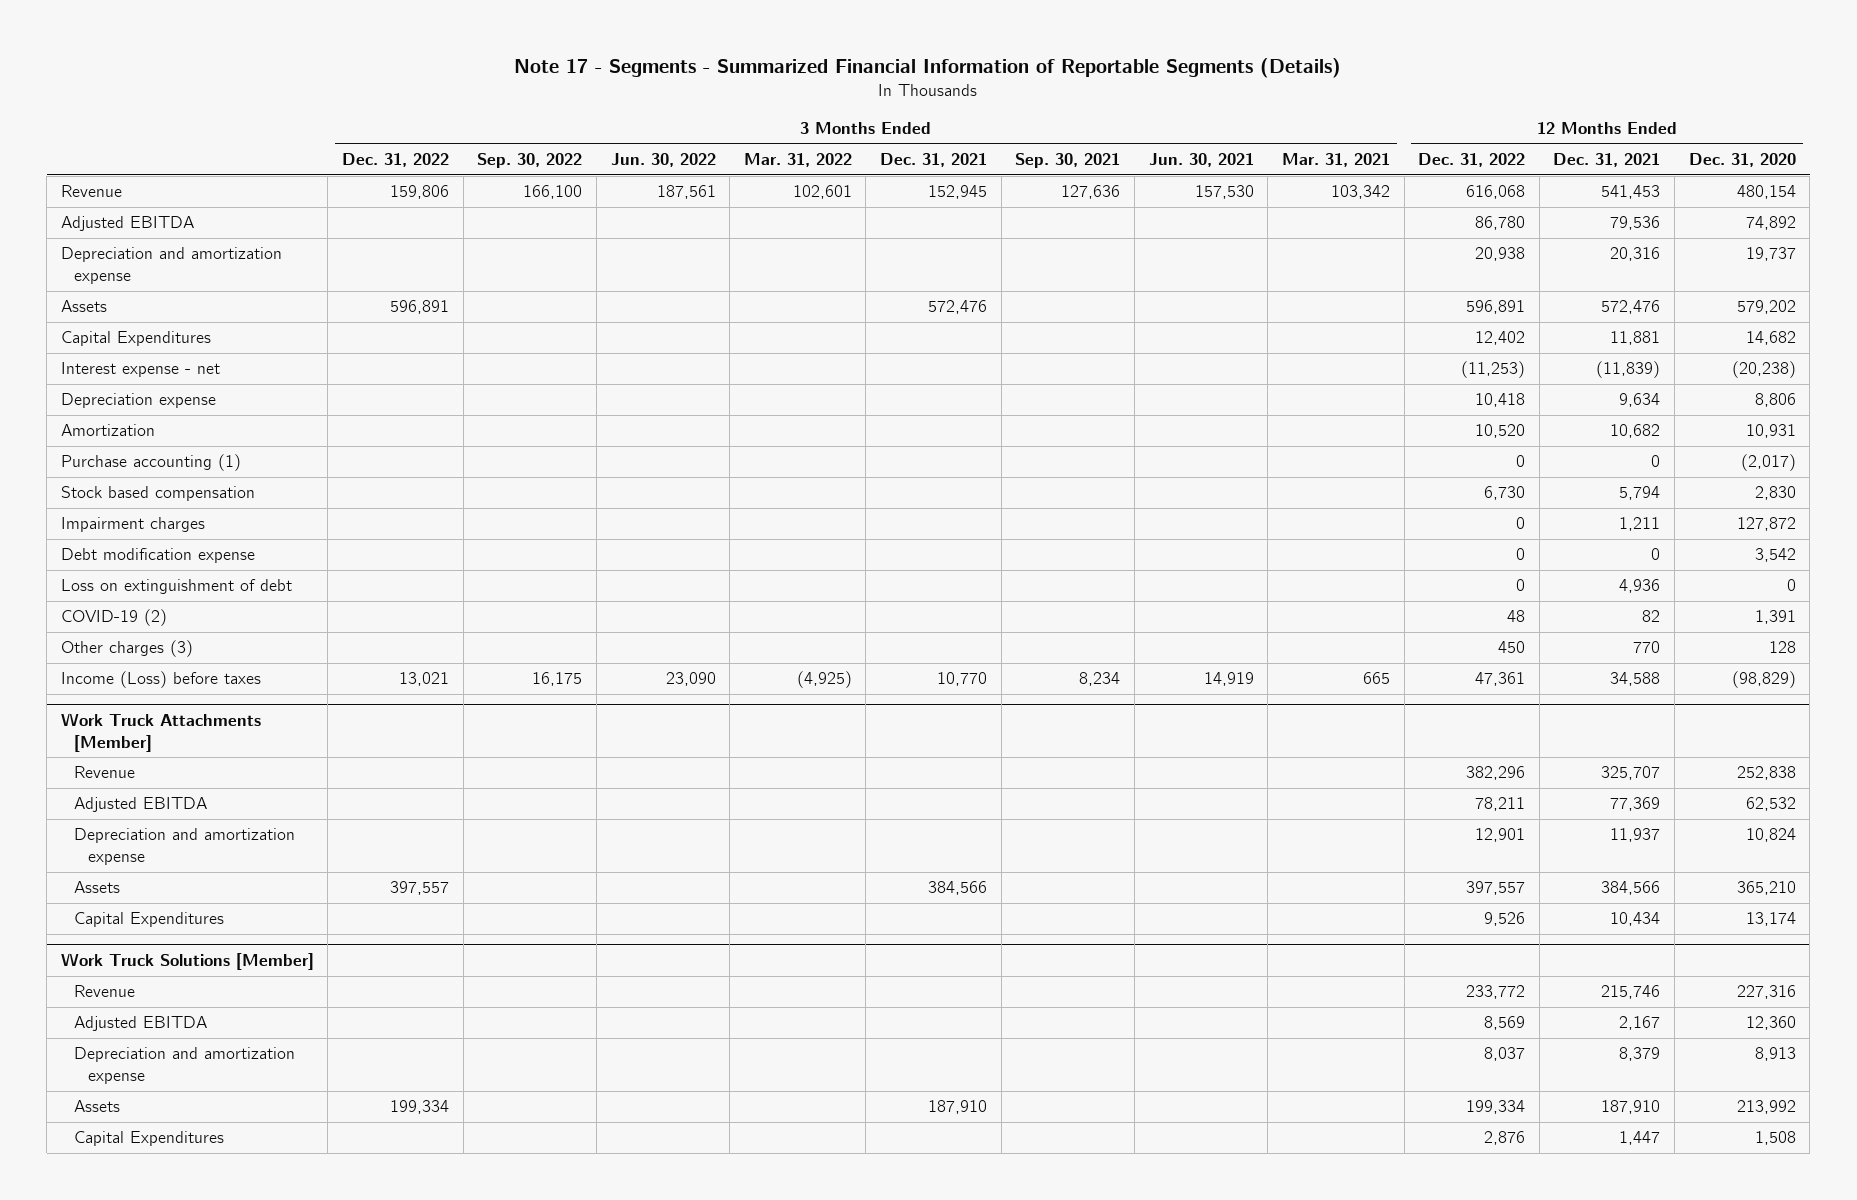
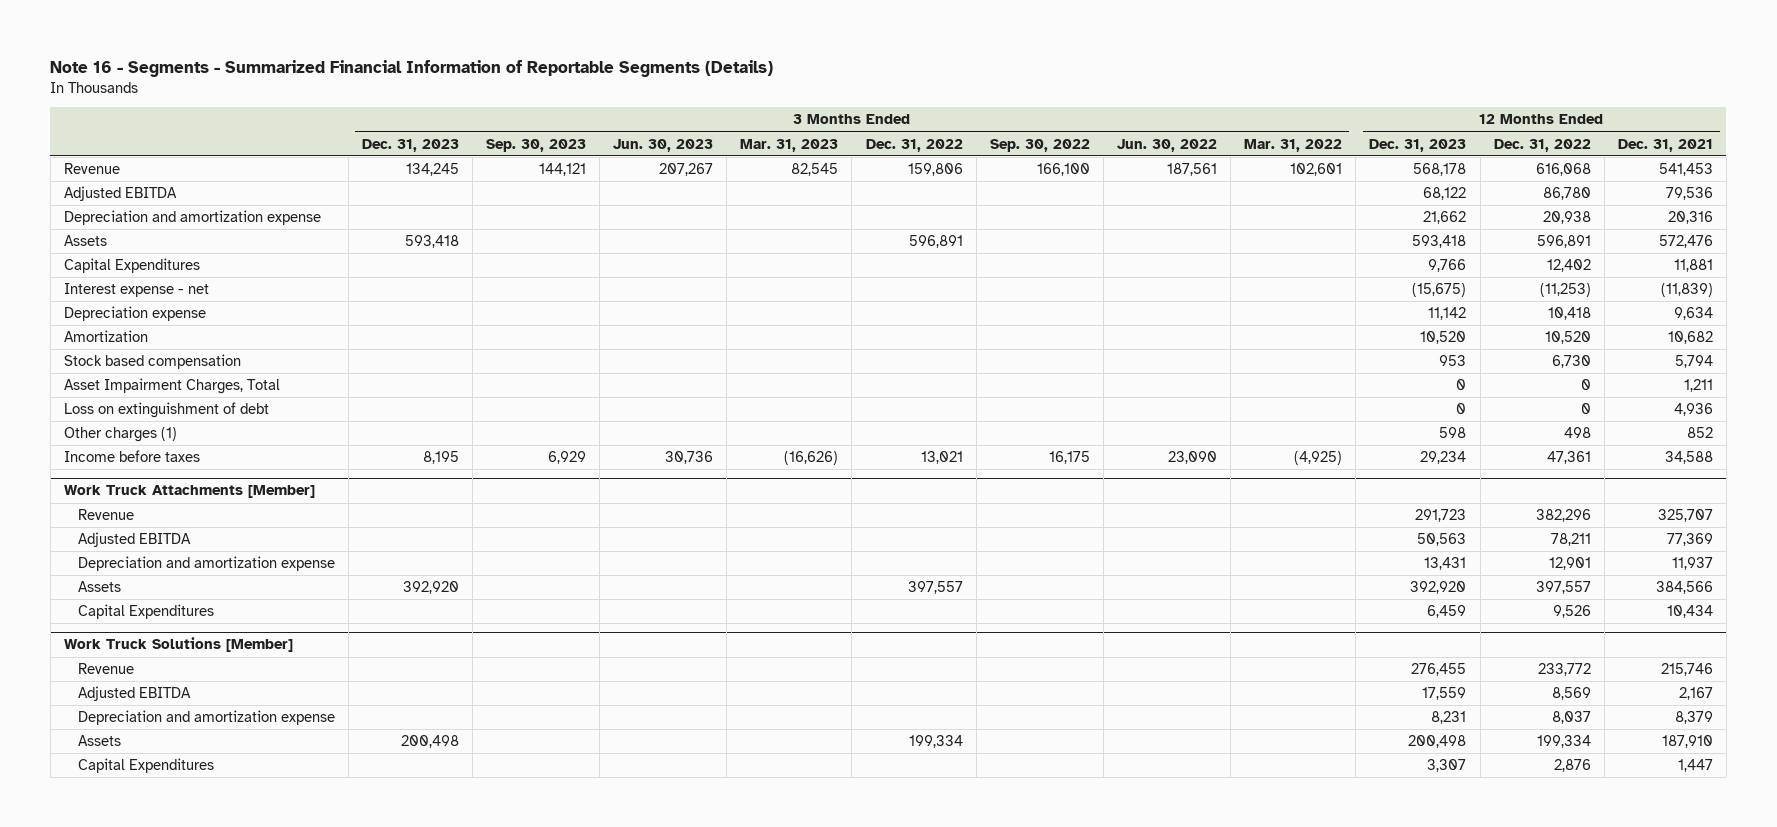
[514,57,1342,78] Note 17 - Segments - Summarized Financial Information of Reportable Segments (Details) -> [50,59,774,77] Note 16 - Segments - Summarized Financial Information of Reportable Segments (Details)
[880,153,988,168] Dec. 31, 2021 -> none
[1015,153,1121,169] Sep. 30, 2021 -> none
[1148,153,1254,168] Jun. 30, 2021 -> none
[1281,153,1390,168] Mar. 31, 2021 -> none
[1688,153,1796,168] Dec. 31, 2020 -> none
none -> [361,138,459,152] Dec. 31, 2023
none -> [485,138,586,152] Sep. 30, 2023
none -> [613,138,714,152] Jun. 30, 2023
none -> [740,138,839,152] Mar. 31, 2023
none -> [1369,138,1467,152] Dec. 31, 2023
[60,454,241,472] Purchase accounting (1) -> none
[60,548,255,564] Debt modification expense -> none
[60,517,205,533] Impairment charges -> [63,378,280,395] Asset Impairment Charges, Total
[60,609,167,627] COVID-19 (2) -> none
[60,640,193,658] Other charges (3) -> [63,427,177,443] Other charges (1)
[1498,641,1526,654] 450 -> [1563,427,1591,439] 498
[1633,641,1661,654] 770 -> [1686,427,1713,439] 852
[60,671,261,689] Income (Loss) before taxes -> [63,450,200,463] Income before taxes

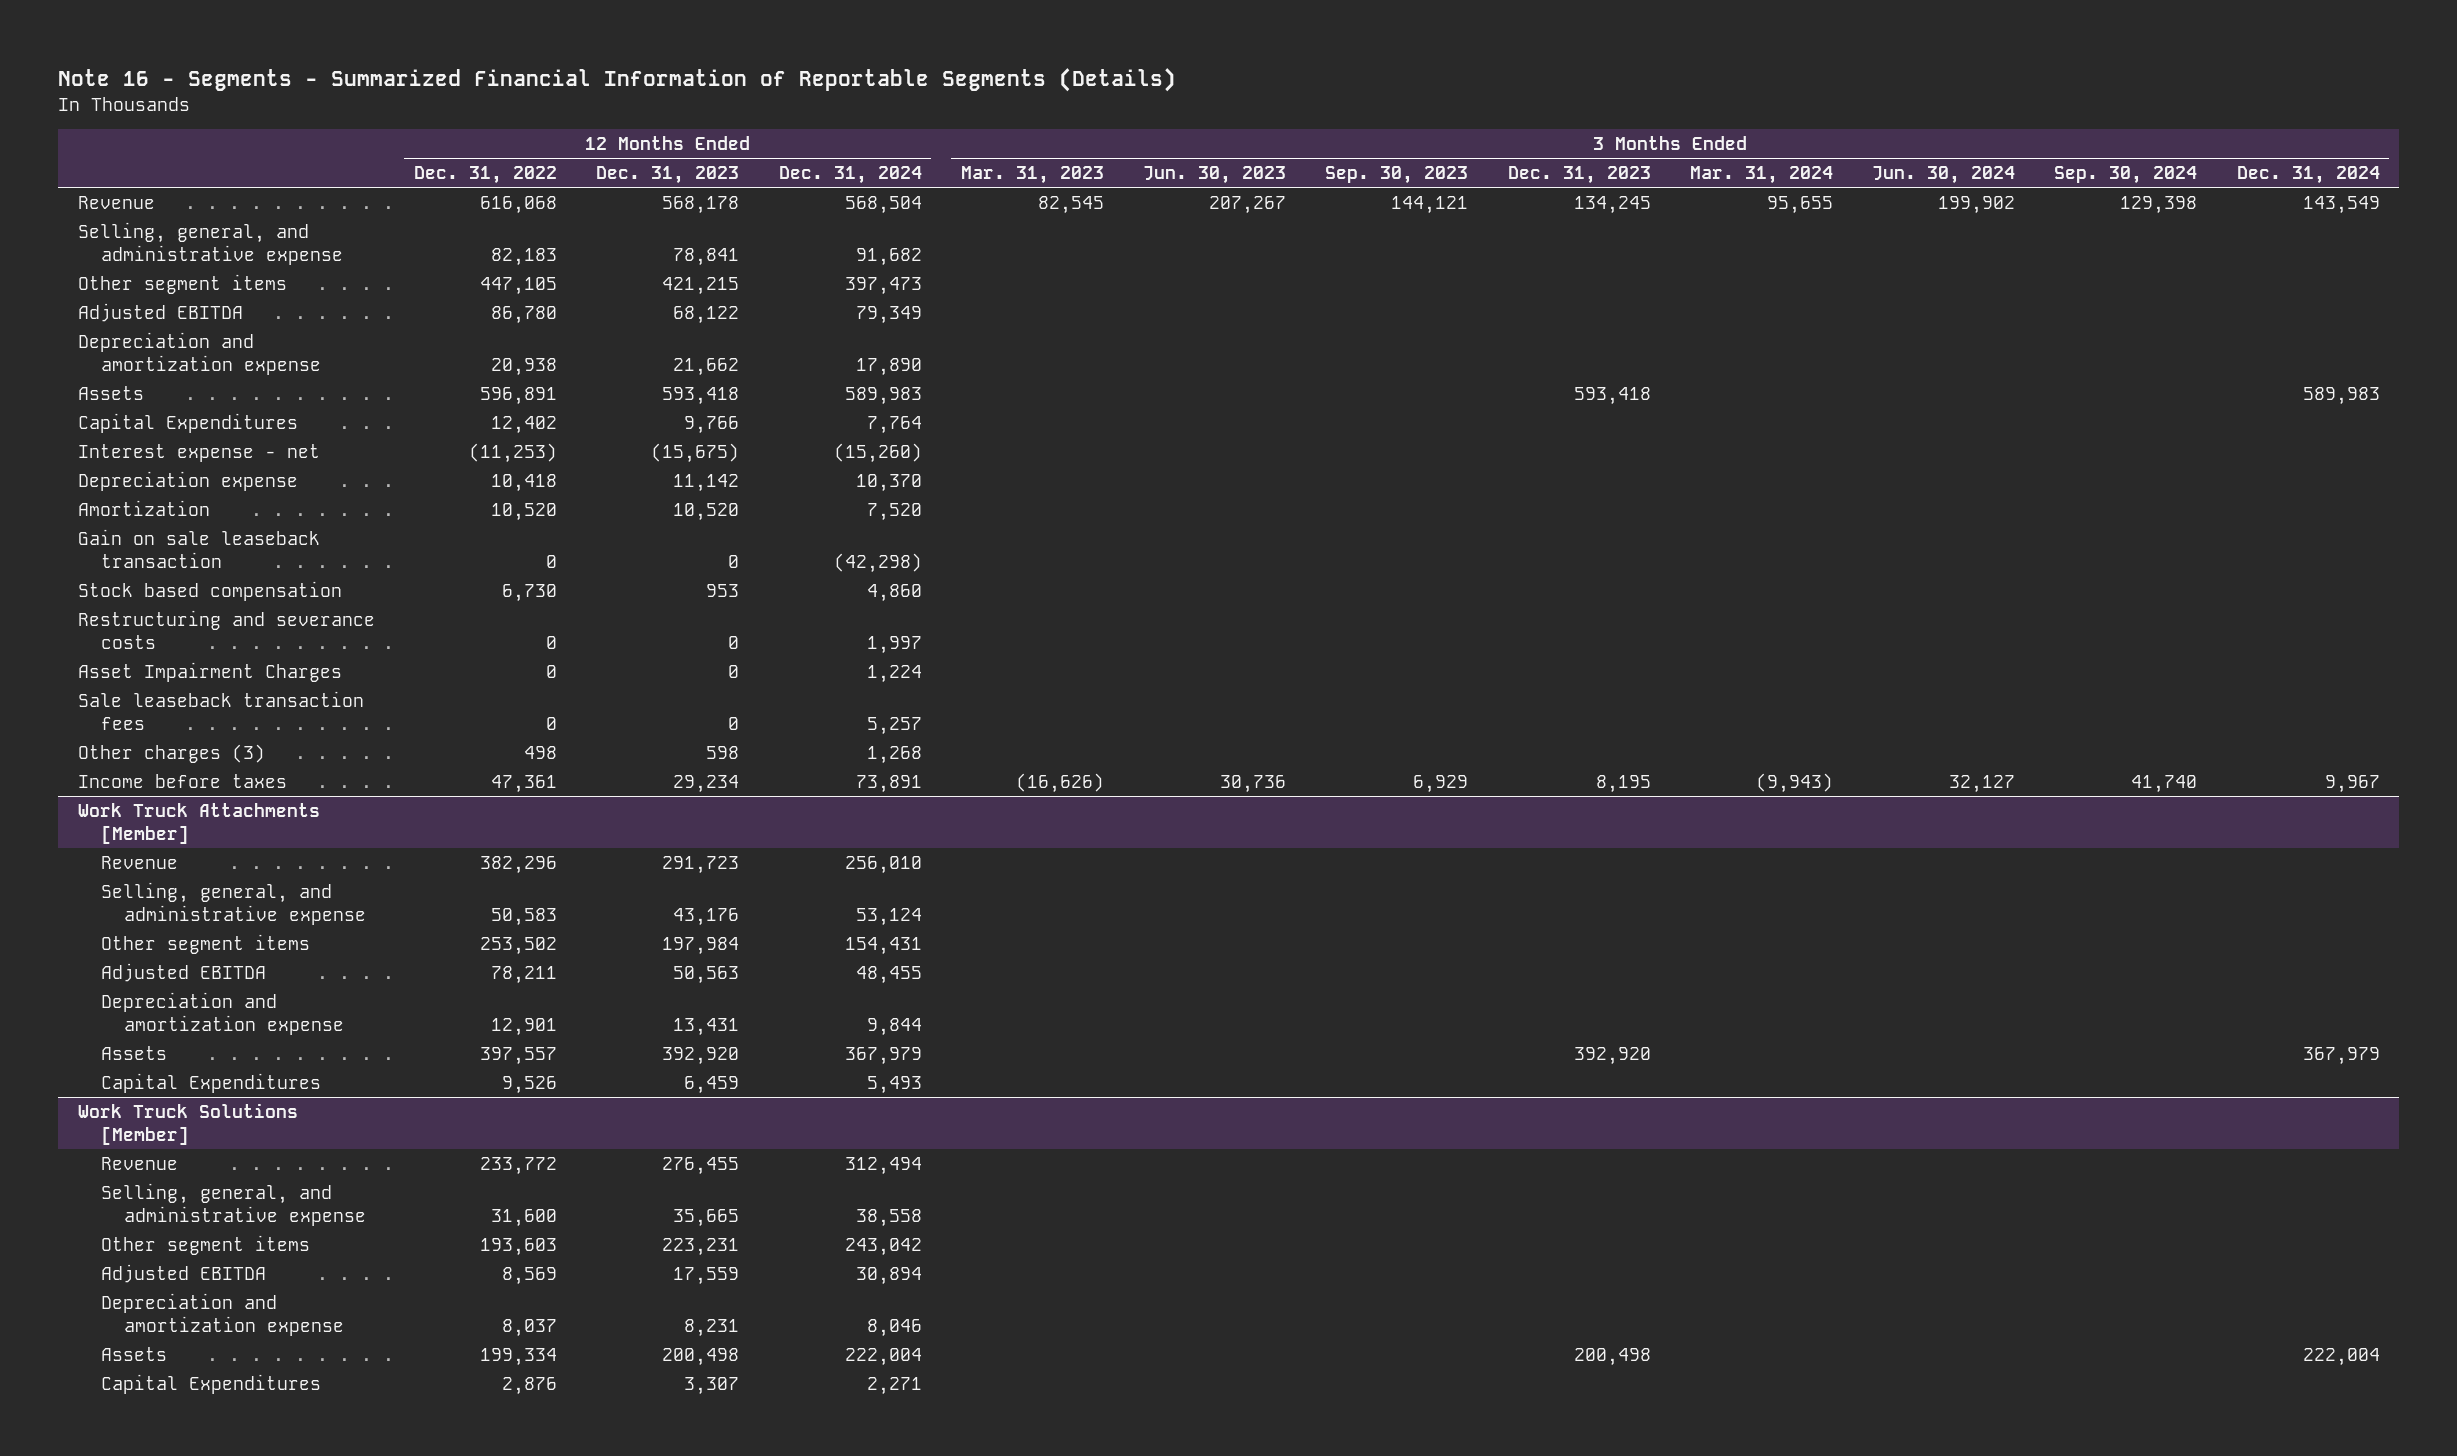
[865,138,963,152] Dec. 31, 2022 -> none
[989,138,1090,152] Sep. 30, 2022 -> none
[1116,138,1217,152] Jun. 30, 2022 -> none
[1244,138,1343,152] Mar. 31, 2022 -> none
[1617,138,1713,152] Dec. 31, 2021 -> none
none -> [778,166,922,185] Dec. 31, 2024
none -> [1689,166,1833,185] Mar. 31, 2024
none -> [1872,166,2016,185] Jun. 30, 2024
none -> [2054,166,2198,185] Sep. 30, 2024
none -> [2236,166,2380,185] Dec. 31, 2024
none -> [77,221,344,265] Selling, general, and administrative expense
none -> [77,273,287,294] Other segment items
none -> [77,528,320,568] Gain on sale leaseback transaction
[63,402,269,419] Loss on extinguishment of debt -> none
none -> [77,609,375,649] Restructuring and severance costs
[63,378,280,395] Asset Impairment Charges, Total -> [77,661,342,682] Asset Impairment Charges
none -> [77,690,364,730] Sale leaseback transaction fees
[63,427,177,443] Other charges (1) -> [77,743,265,763] Other charges (3)
none -> [101,881,367,925] Selling, general, and administrative expense
none -> [101,933,311,954] Other segment items
none -> [101,1182,367,1226] Selling, general, and administrative expense
none -> [101,1234,311,1255] Other segment items

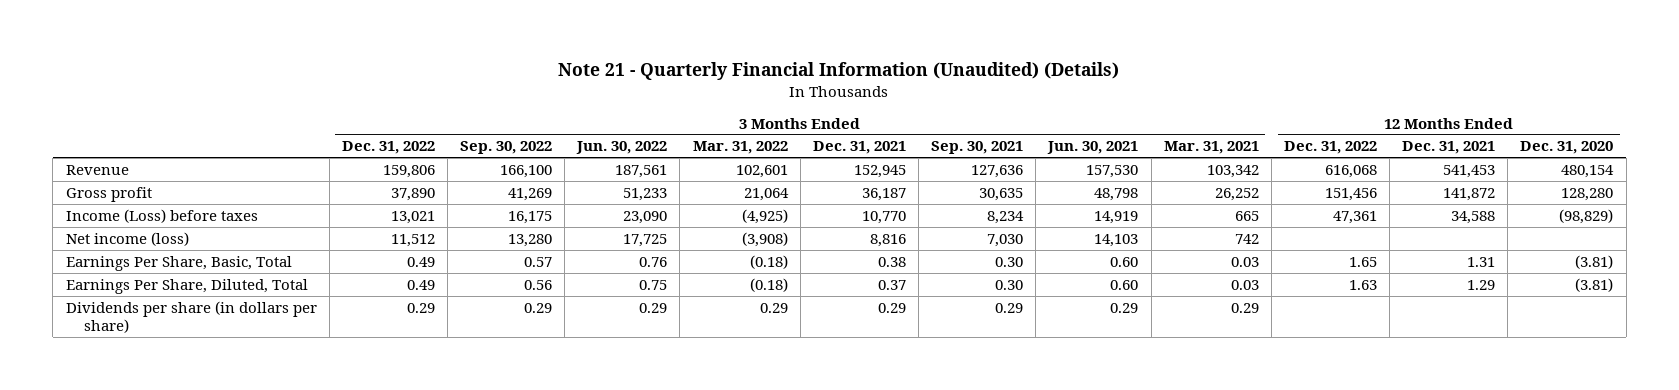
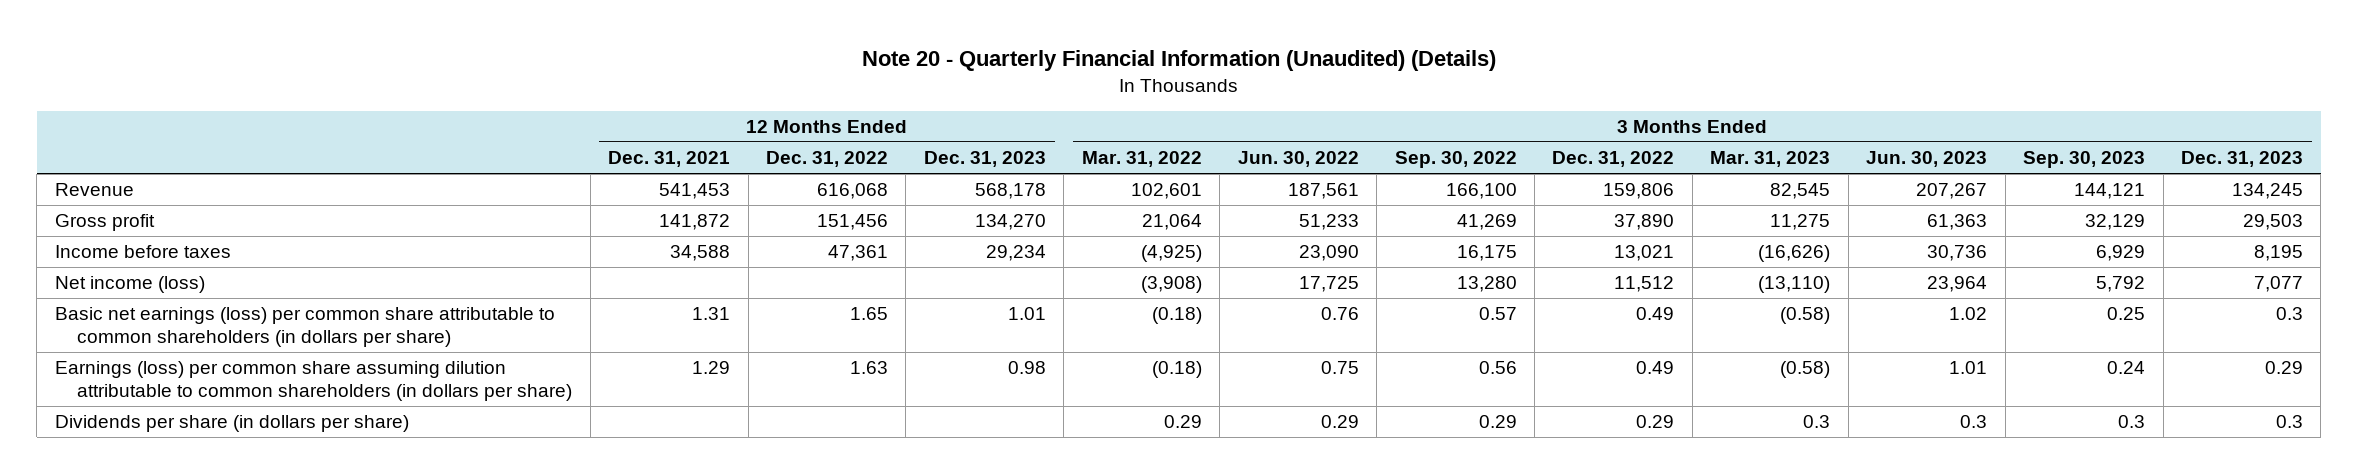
[558,62,1120,81] Note 21 - Quarterly Financial Information (Unaudited) (Details) -> [861,50,1496,72] Note 20 - Quarterly Financial Information (Unaudited) (Details)
[812,141,906,155] Dec. 31, 2021 -> none
[931,141,1024,155] Sep. 30, 2021 -> none
[1047,141,1139,155] Jun. 30, 2021 -> none
[1163,141,1259,155] Mar. 31, 2021 -> none
[1520,141,1614,155] Dec. 31, 2020 -> none
none -> [923,151,1046,168] Dec. 31, 2023
none -> [1710,151,1831,168] Mar. 31, 2023
none -> [1866,151,1988,168] Jun. 30, 2023
none -> [2023,151,2146,169] Sep. 30, 2023
none -> [2180,151,2303,168] Dec. 31, 2023
[65,208,258,223] Income (Loss) before taxes -> [54,245,231,259] Income before taxes
[65,255,292,271] Earnings Per Share, Basic, Total -> [54,307,555,348] Basic net earnings (loss) per common share attributable to common shareholders (in dollars per share)
[65,278,308,294] Earnings Per Share, Diluted, Total -> [54,361,573,402] Earnings (loss) per common share assuming dilution attributable to common shareholders (in dollars per share)

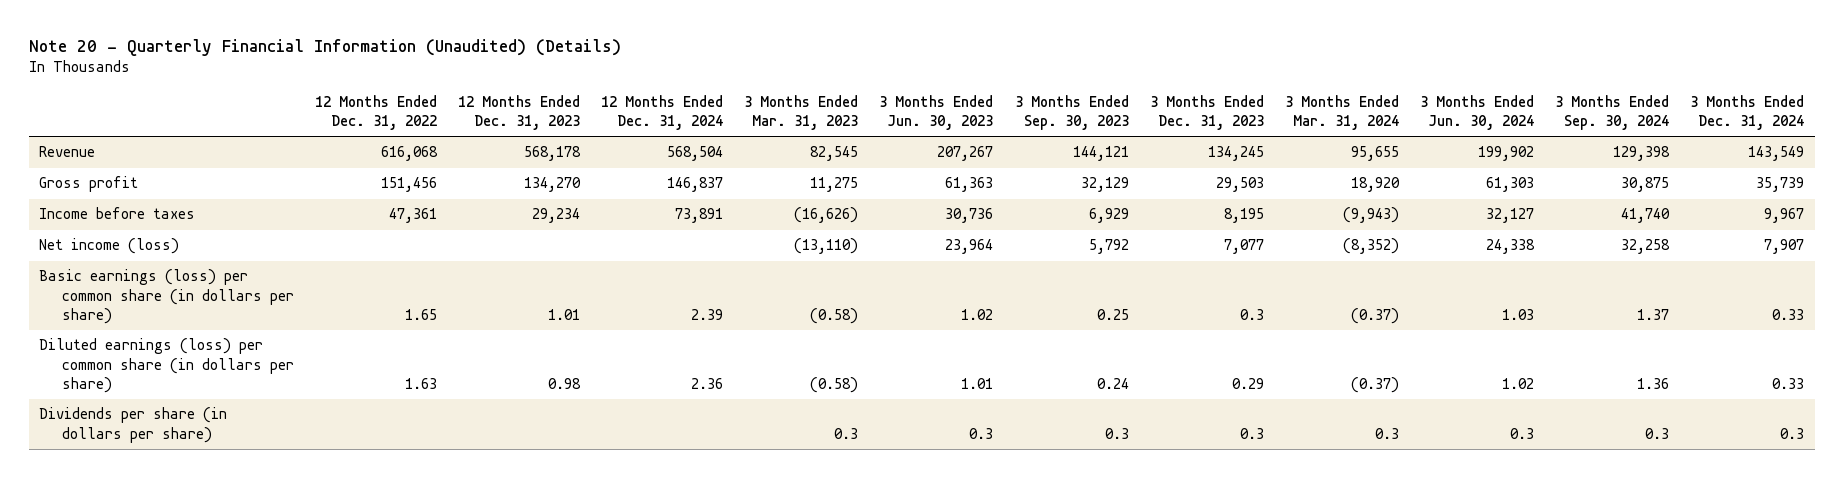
[608,151,731,168] Dec. 31, 2021 -> none
[1081,151,1202,168] Mar. 31, 2022 -> none
[1237,151,1359,168] Jun. 30, 2022 -> none
[1394,151,1517,169] Sep. 30, 2022 -> none
[1552,151,1675,168] Dec. 31, 2022 -> none
none -> [601,95,724,131] 12 Months Ended Dec. 31, 2024
none -> [1284,95,1399,131] 3 Months Ended Mar. 31, 2024
none -> [1419,95,1534,131] 3 Months Ended Jun. 30, 2024
none -> [1554,95,1669,131] 3 Months Ended Sep. 30, 2024
none -> [1690,95,1805,131] 3 Months Ended Dec. 31, 2024
[54,307,555,348] Basic net earnings (loss) per common share attributable to common shareholders (in dollars per share) -> [39,269,294,324] Basic earnings (loss) per common share (in dollars per share)
[54,361,573,402] Earnings (loss) per common share assuming dilution attributable to common shareholders (in dollars per share) -> [39,338,294,393] Diluted earnings (loss) per common share (in dollars per share)

